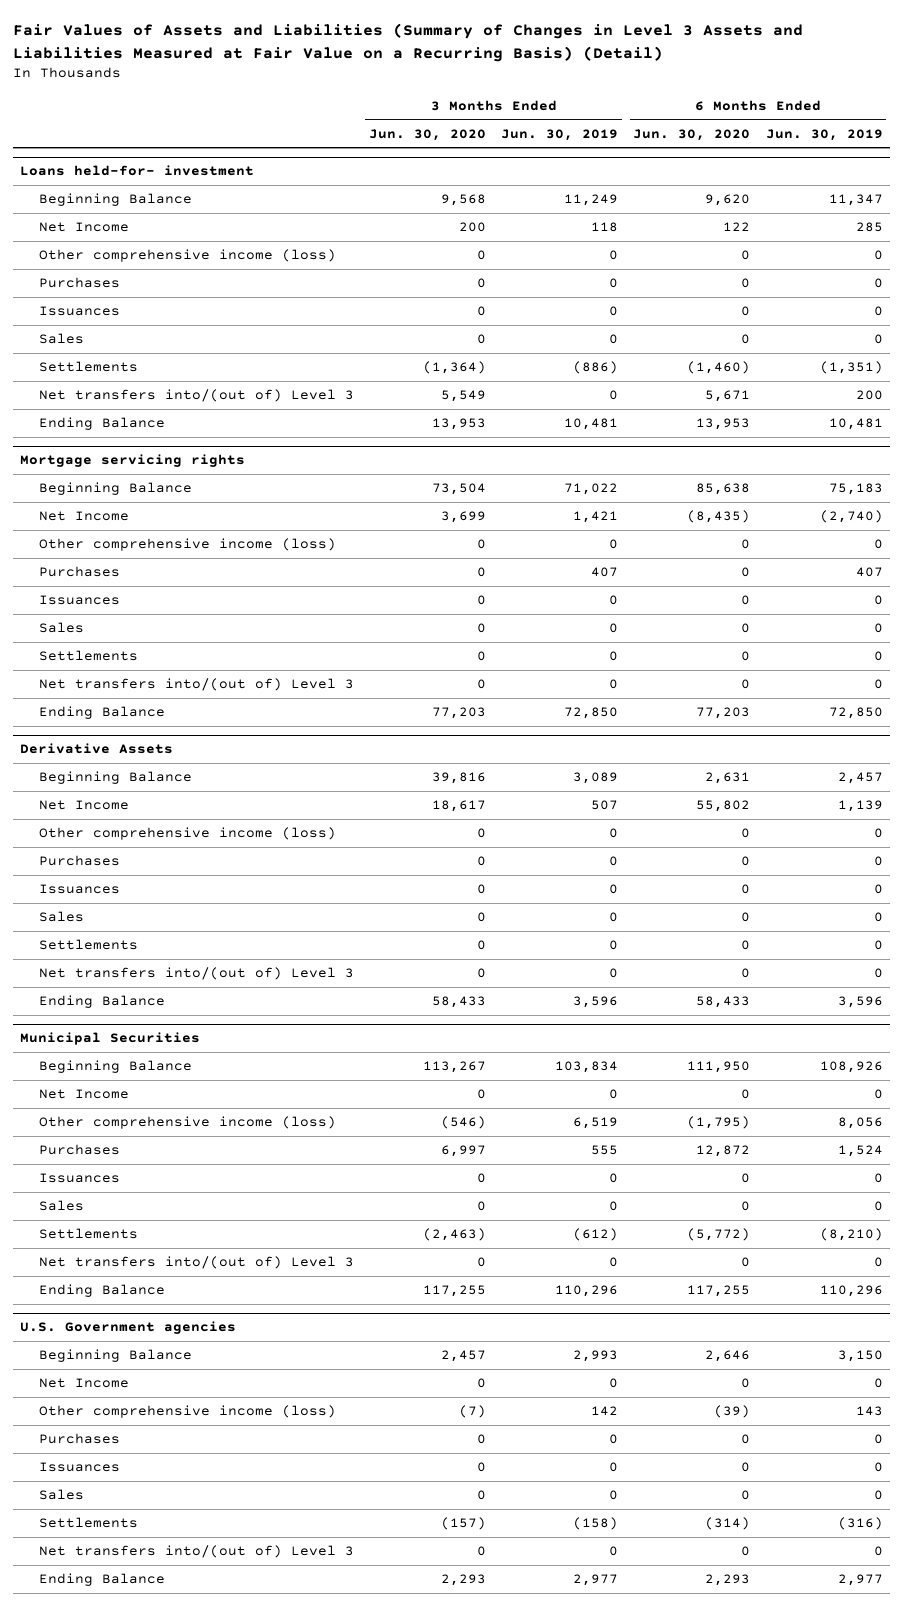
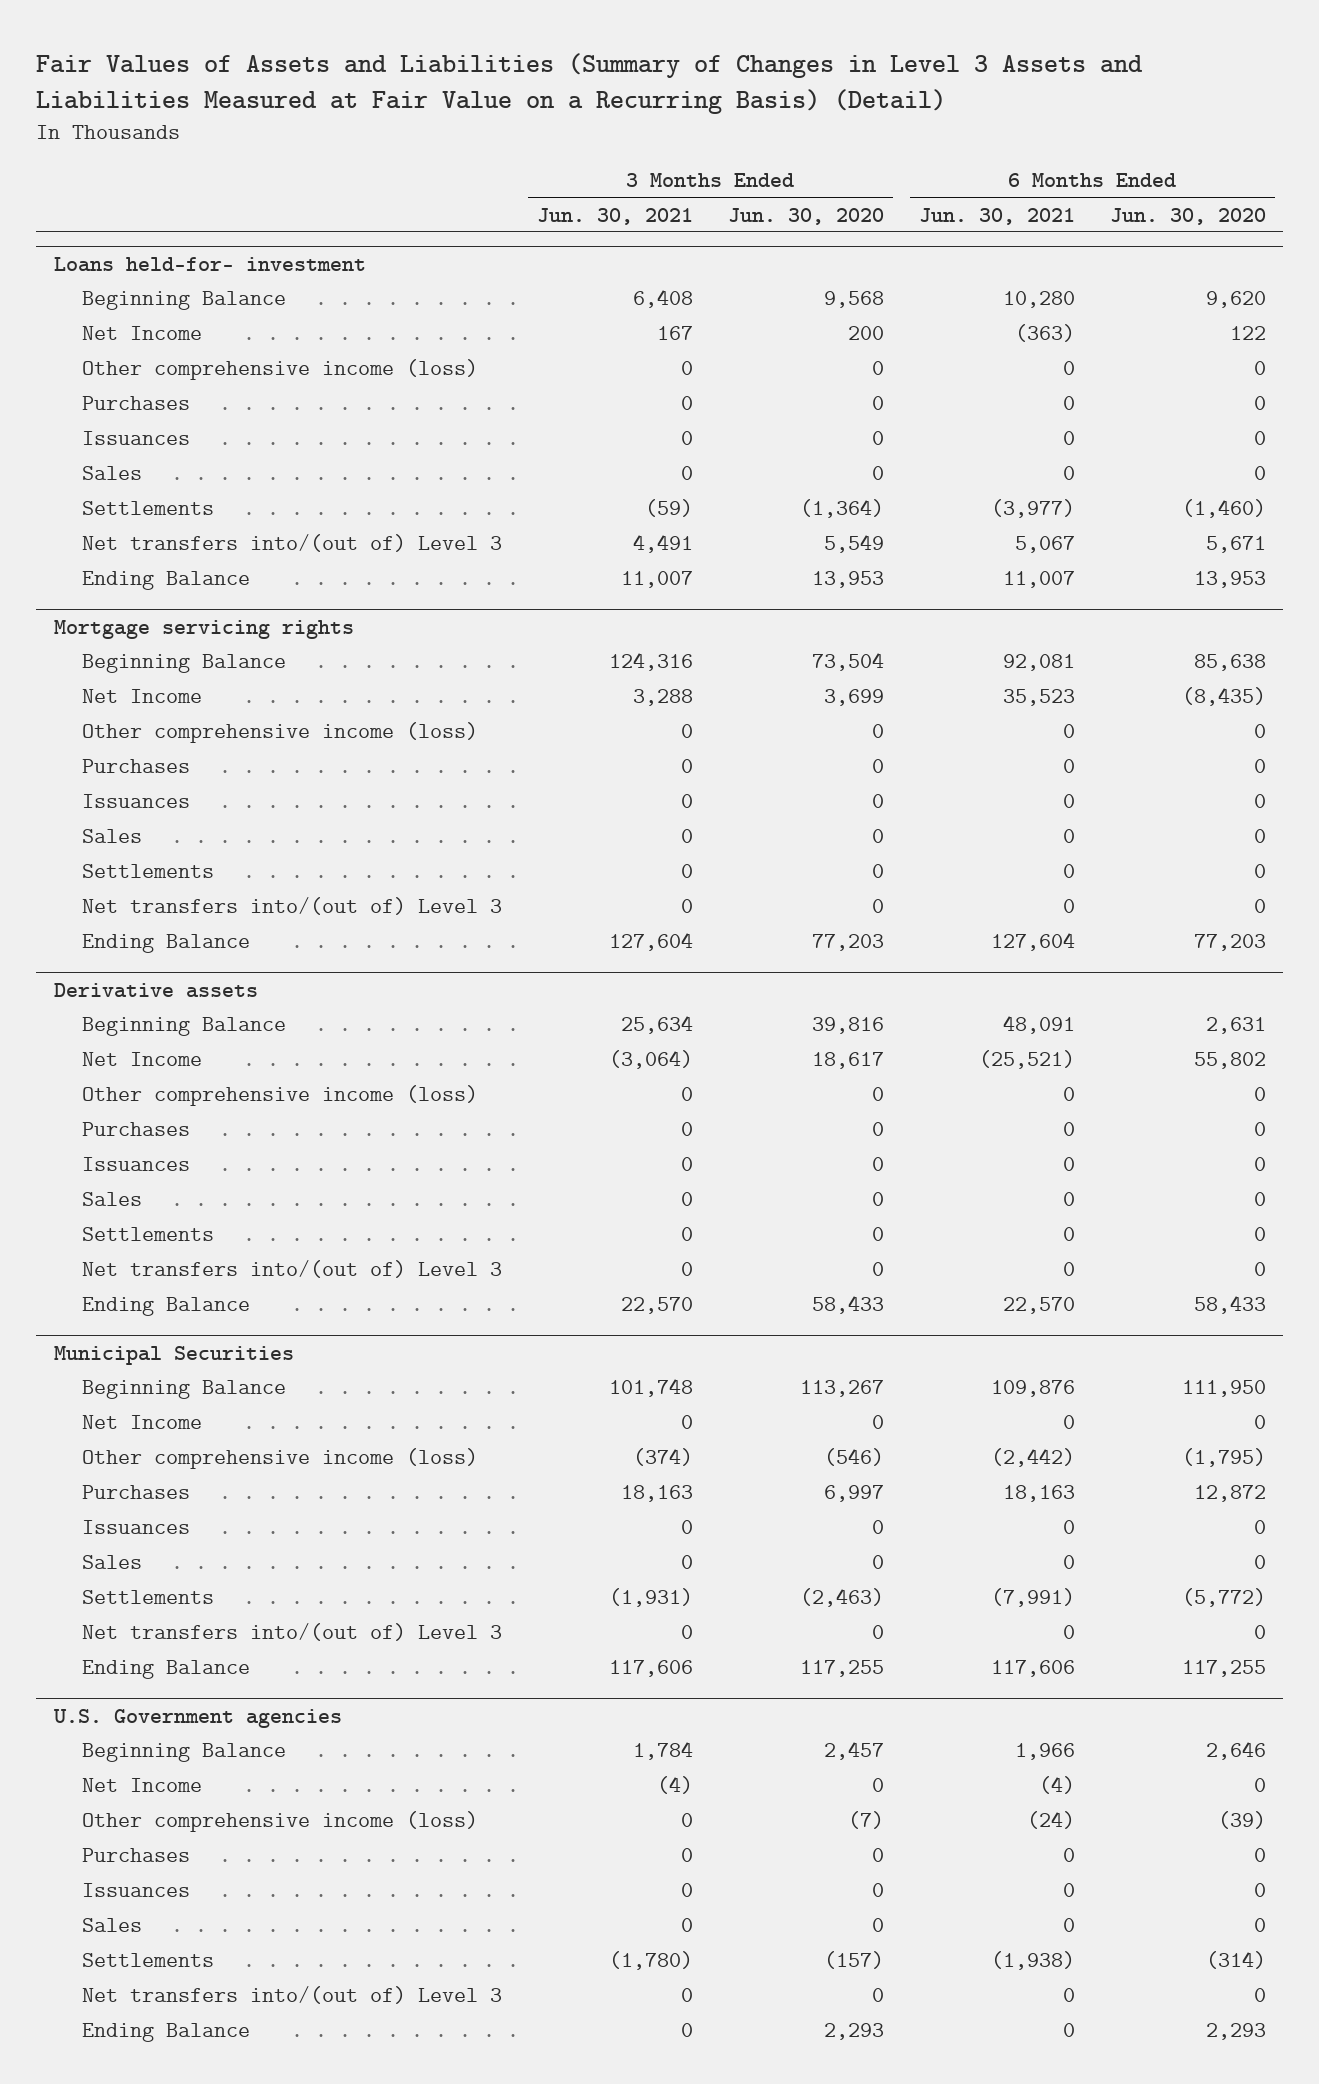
[501,128,619,141] Jun. 30, 2019 -> none
[765,128,883,141] Jun. 30, 2019 -> none
none -> [536,207,693,225] Jun. 30, 2021
none -> [918,207,1075,225] Jun. 30, 2021
[20,743,174,755] Derivative Assets -> [53,982,258,998] Derivative assets

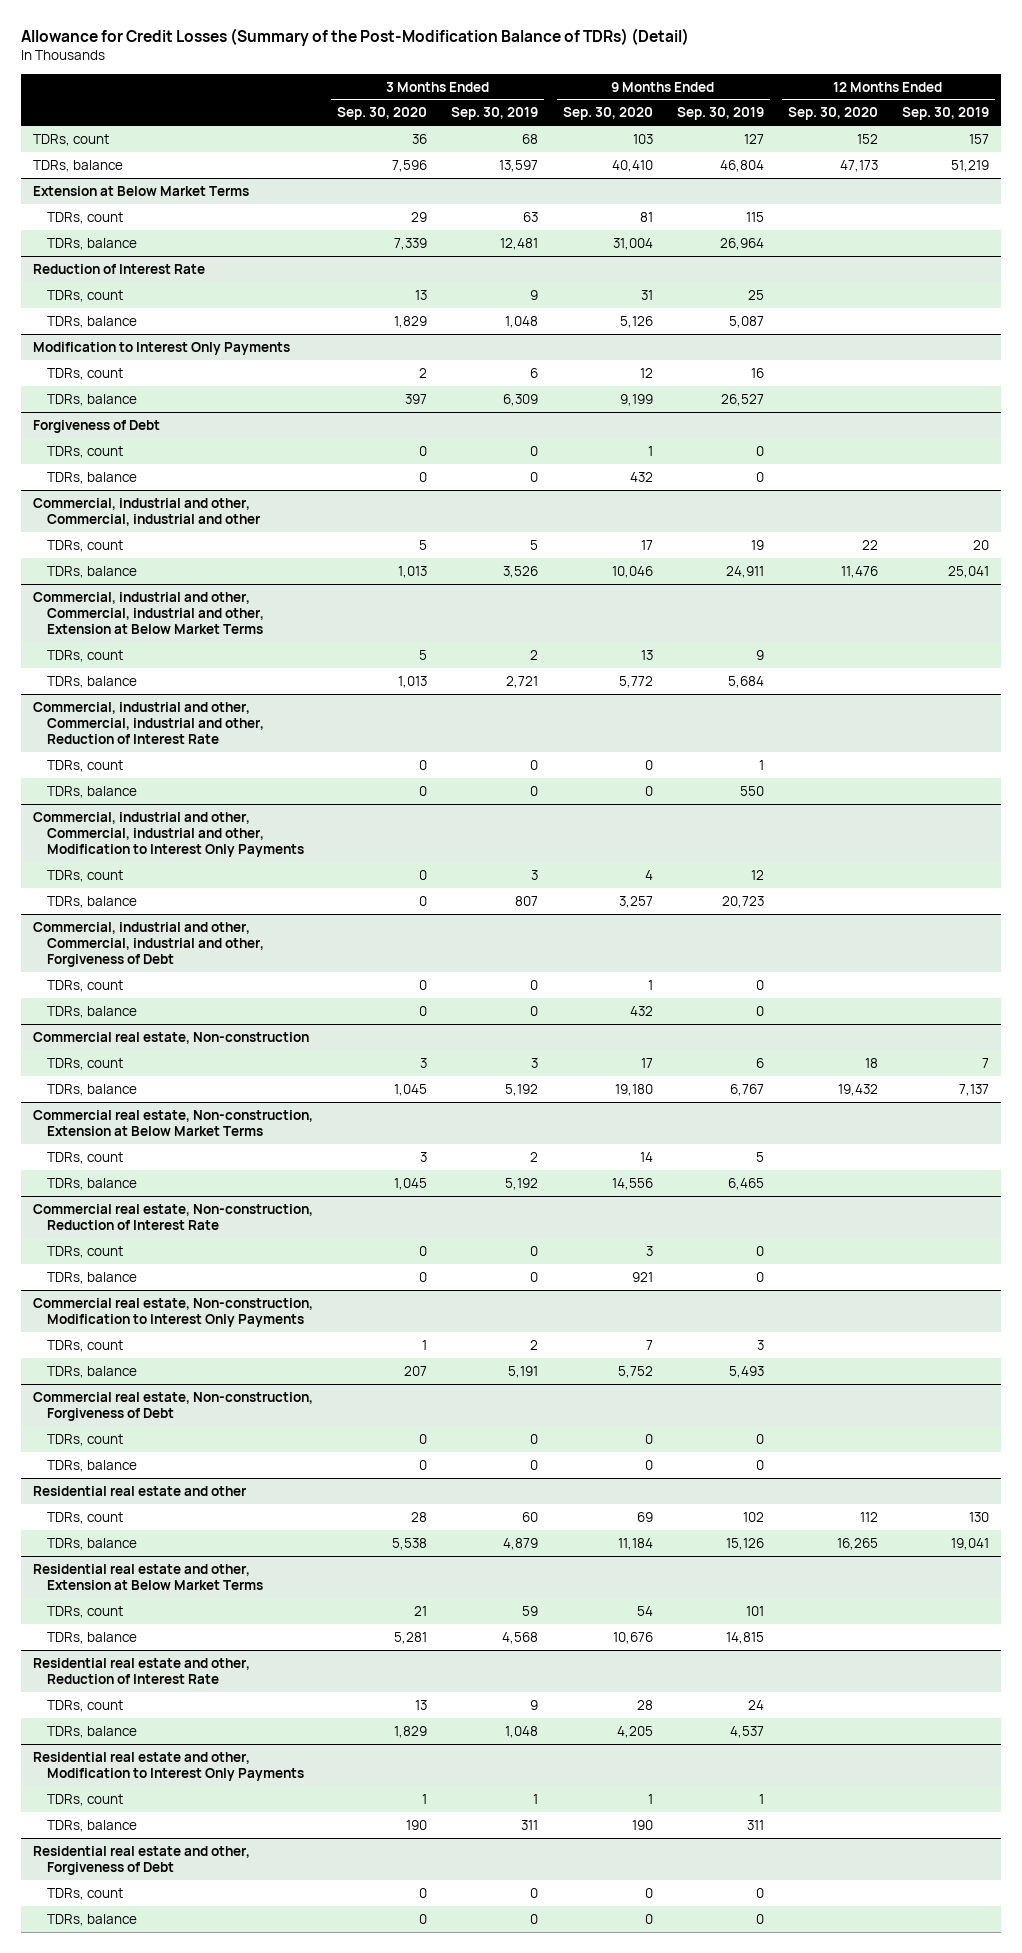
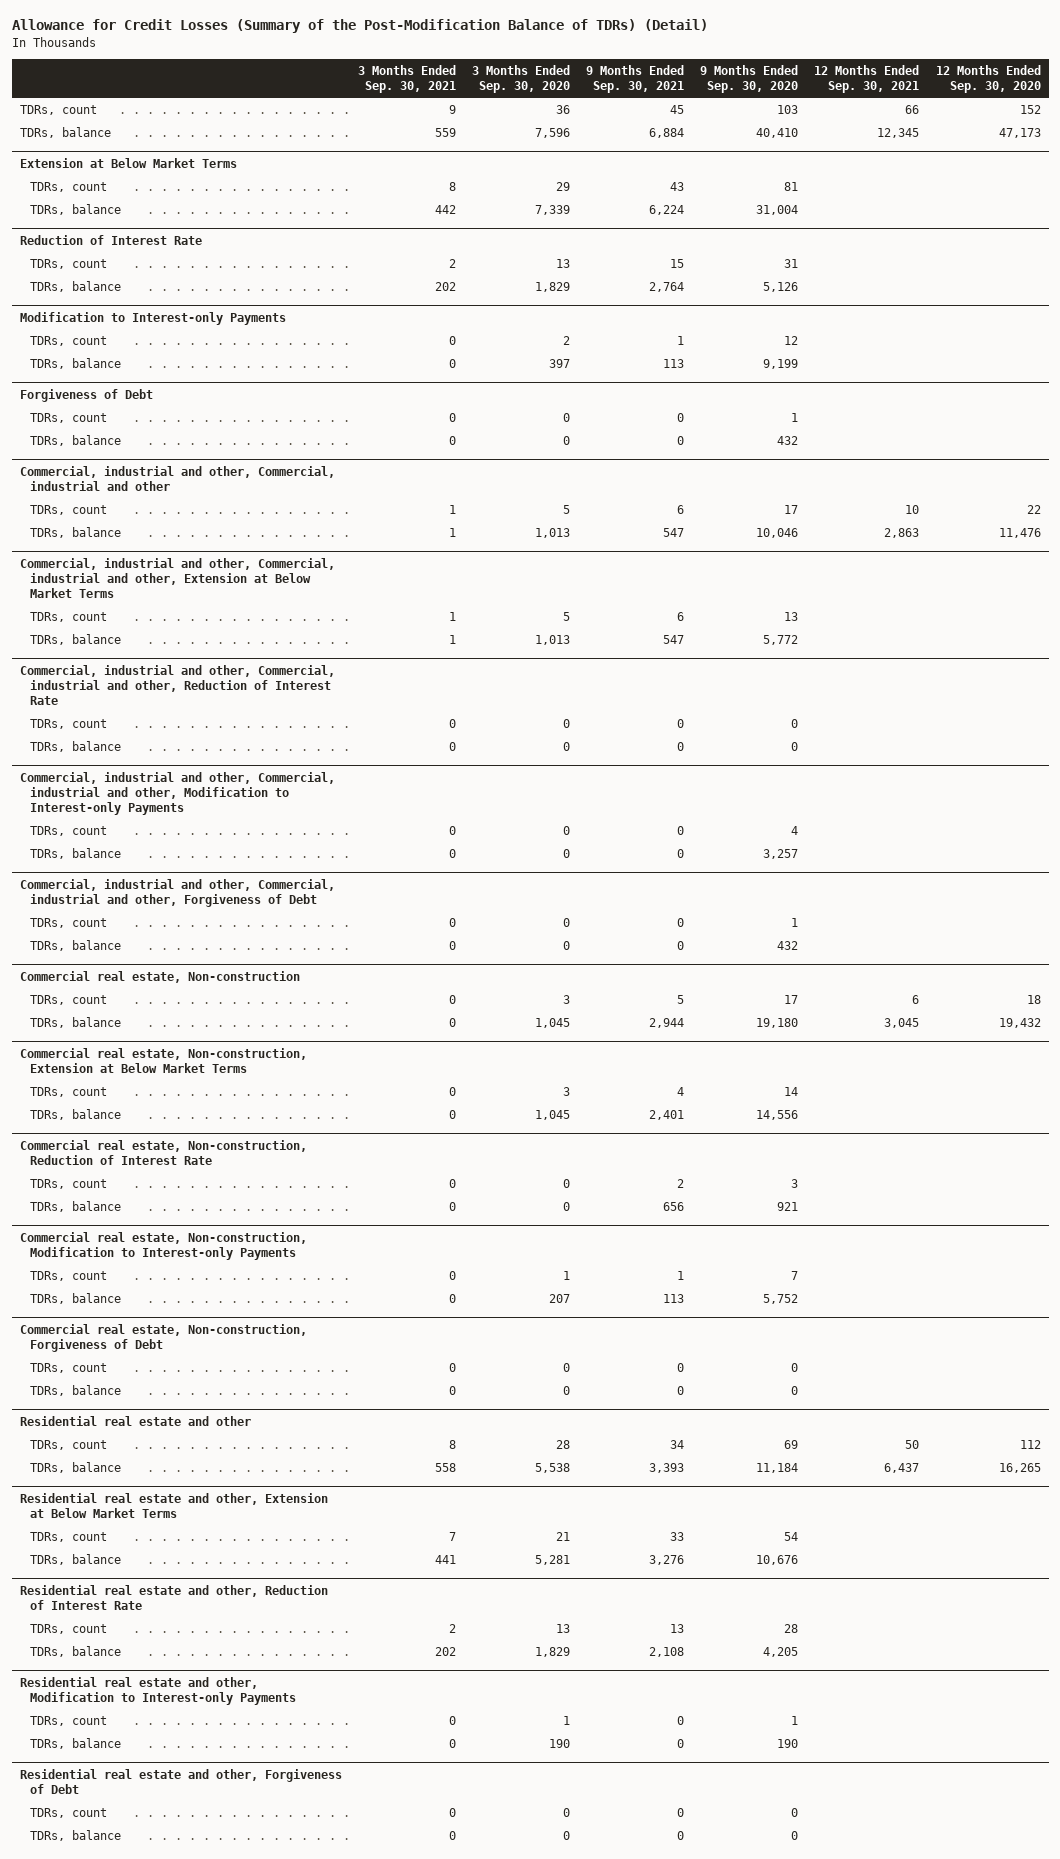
[451,107,539,121] Sep. 30, 2019 -> none
[676,107,764,121] Sep. 30, 2019 -> none
[902,107,990,121] Sep. 30, 2019 -> none
none -> [357,64,456,94] 3 Months Ended Sep. 30, 2021
none -> [586,64,685,94] 9 Months Ended Sep. 30, 2021
none -> [814,64,920,94] 12 Months Ended Sep. 30, 2021
[33,341,291,355] Modification to Interest Only Payments -> [19,311,286,325] Modification to Interest-only Payments
[33,811,305,857] Commercial, industrial and other, Commercial, industrial and other, Modification to Interest Only Payments -> [19,771,335,816] Commercial, industrial and other, Commercial, industrial and other, Modification to Interest-only Payments
[33,1297,314,1327] Commercial real estate, Non-construction, Modification to Interest Only Payments -> [19,1231,307,1260] Commercial real estate, Non-construction, Modification to Interest-only Payments
[33,1751,305,1781] Residential real estate and other, Modification to Interest Only Payments -> [19,1676,297,1705] Residential real estate and other, Modification to Interest-only Payments

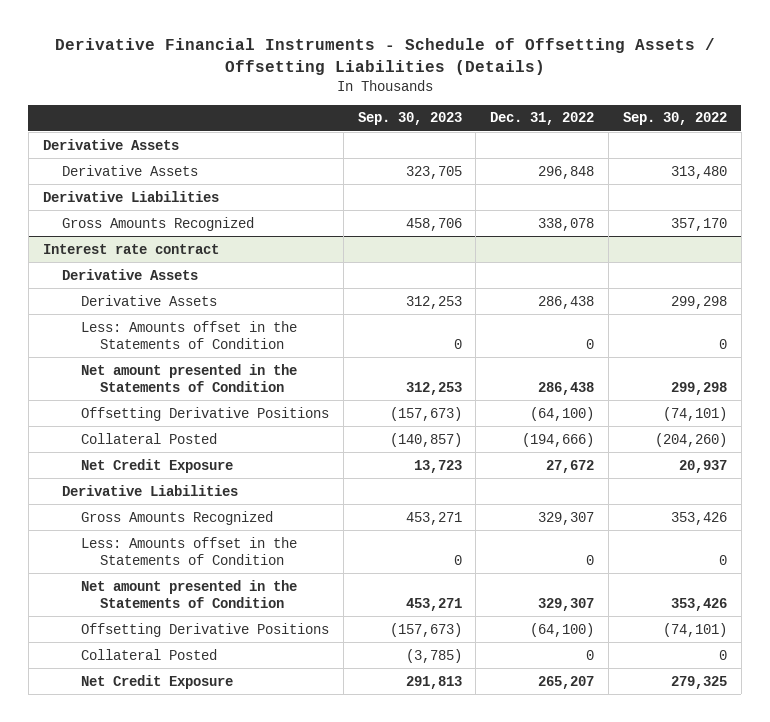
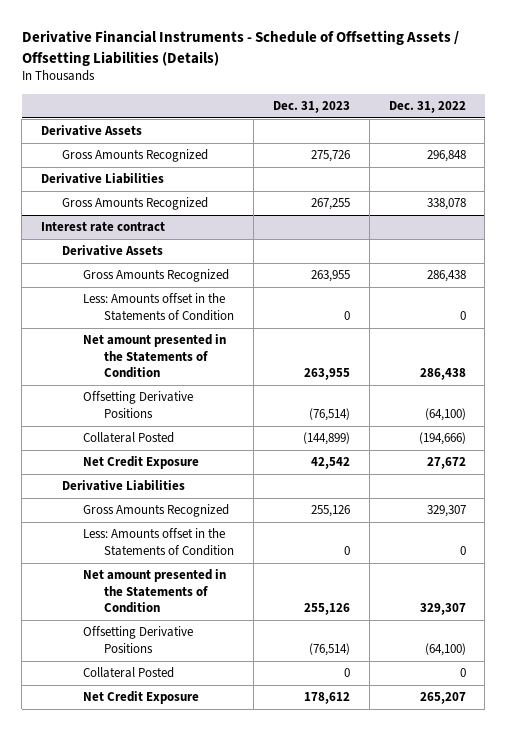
[357,112,462,126] Sep. 30, 2023 -> none
[622,112,727,126] Sep. 30, 2022 -> none
none -> [272,100,350,113] Dec. 31, 2023
[61,164,198,176] Derivative Assets -> [62,149,209,163] Gross Amounts Recognized
[80,294,217,306] Derivative Assets -> [83,269,230,283] Gross Amounts Recognized

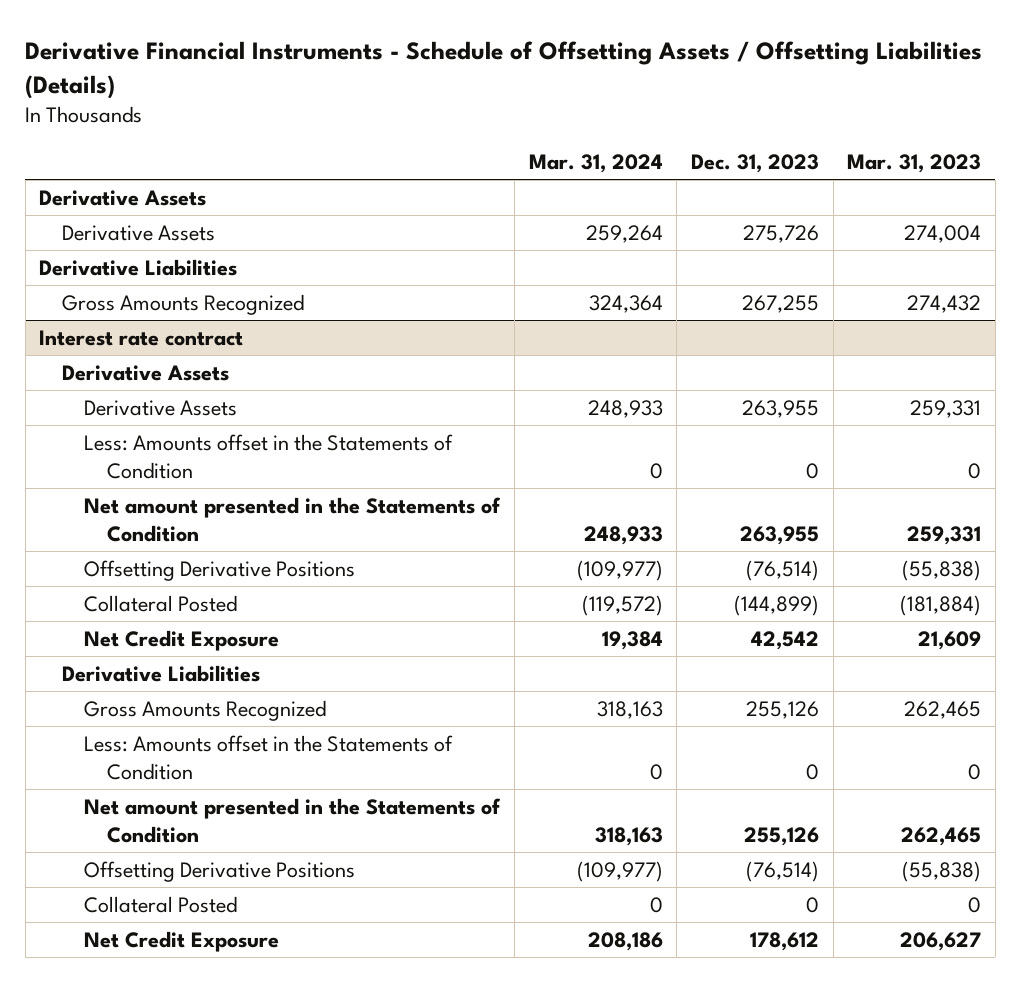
[388,100,466,113] Dec. 31, 2022 -> none
none -> [528,153,663,173] Mar. 31, 2024
none -> [847,153,982,173] Mar. 31, 2023
[62,149,209,163] Gross Amounts Recognized -> [61,224,215,241] Derivative Assets
[83,269,230,283] Gross Amounts Recognized -> [84,399,238,416] Derivative Assets

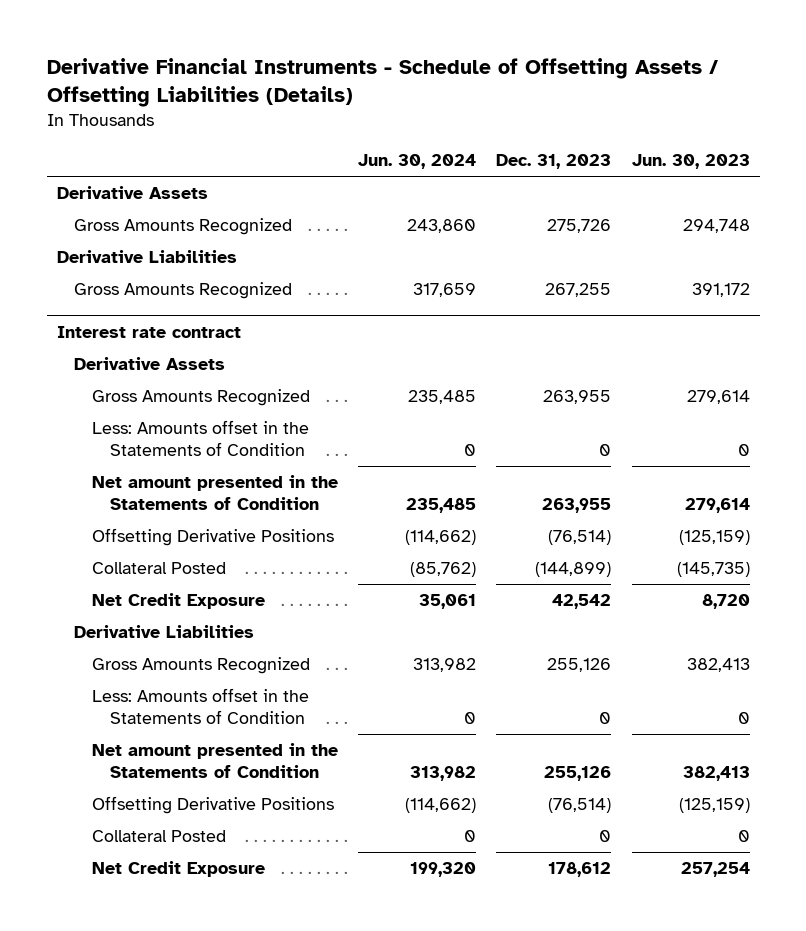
[528,153,663,173] Mar. 31, 2024 -> none
[847,153,982,173] Mar. 31, 2023 -> none
none -> [358,153,477,169] Jun. 30, 2024
none -> [631,153,750,169] Jun. 30, 2023
[61,224,215,241] Derivative Assets -> [74,218,293,236] Gross Amounts Recognized
[84,399,238,416] Derivative Assets -> [91,389,310,407] Gross Amounts Recognized

